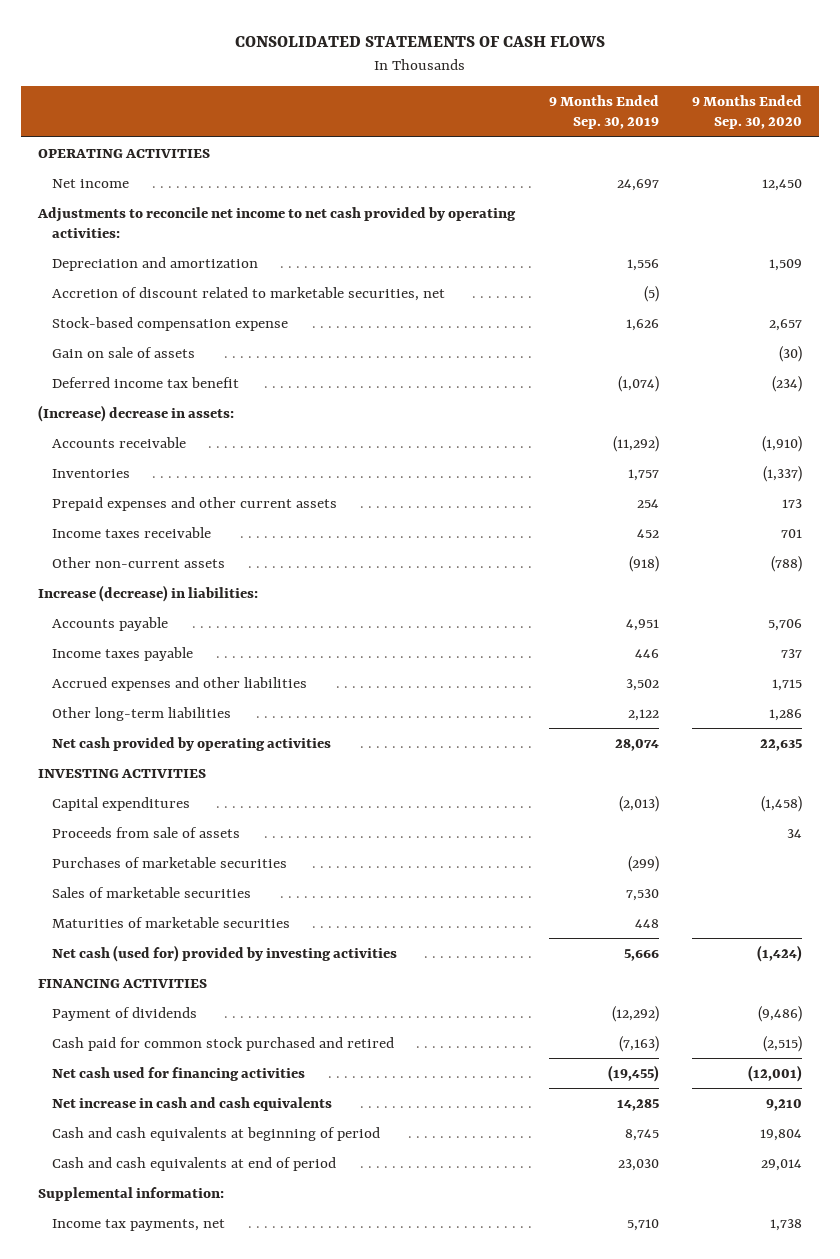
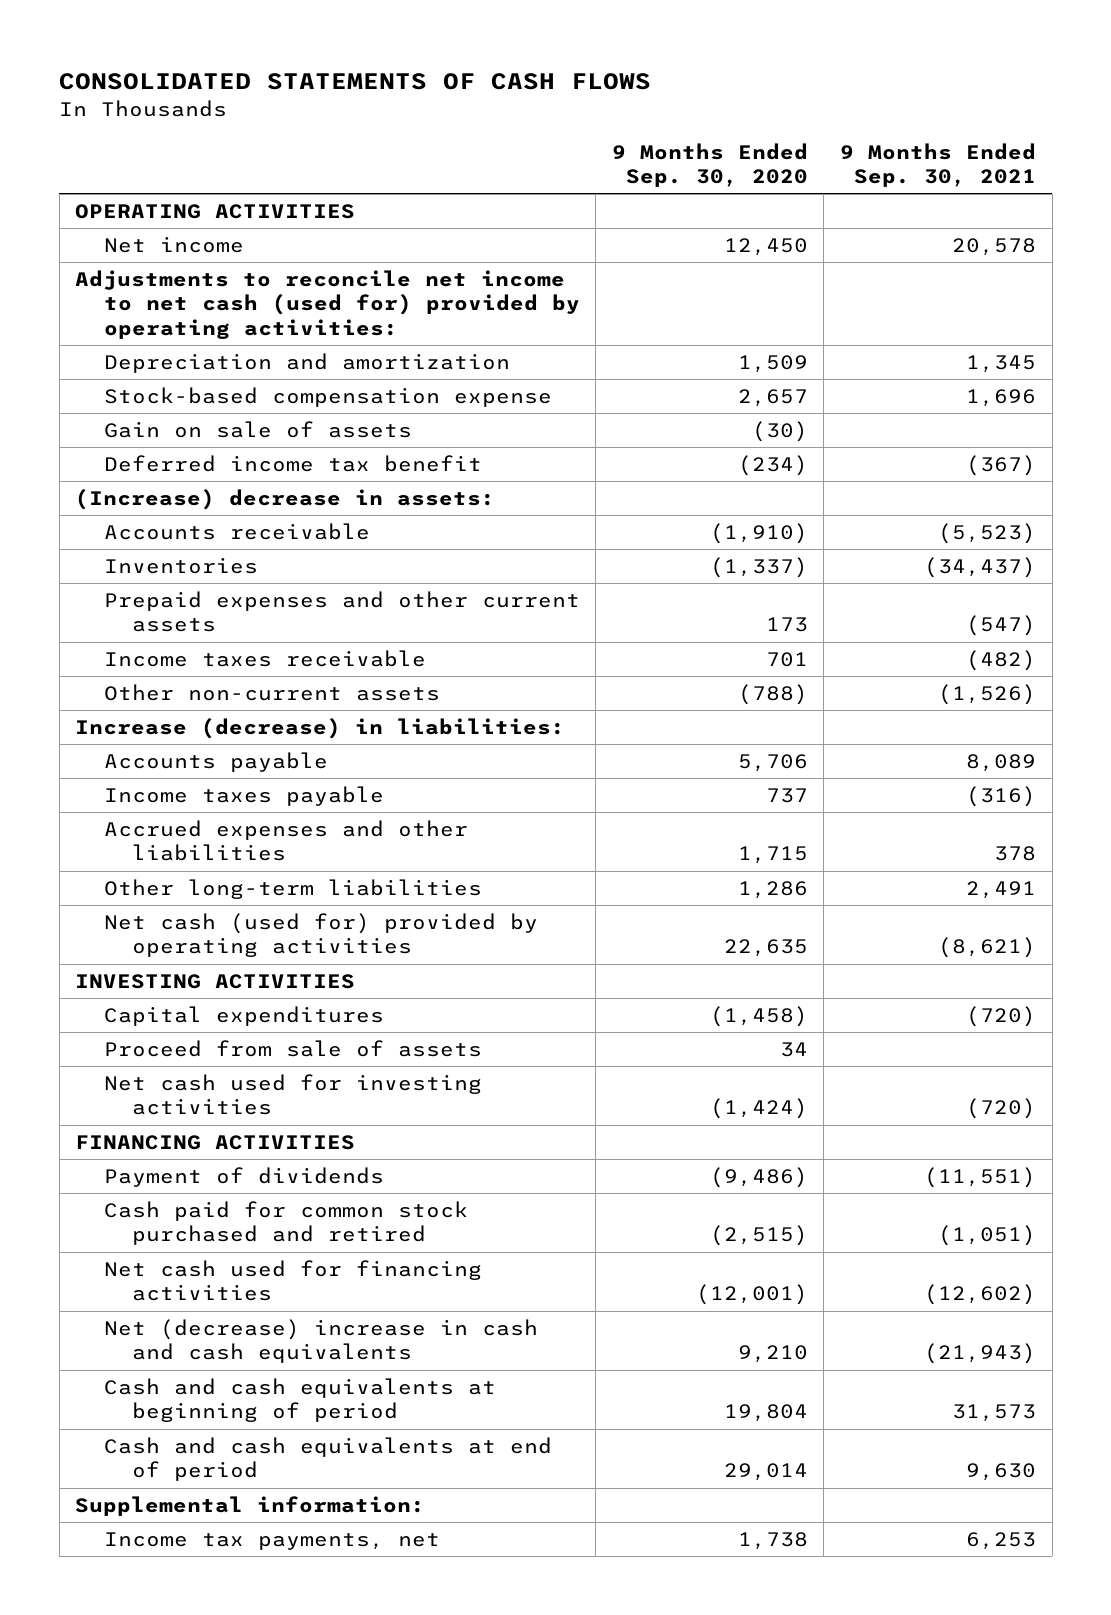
[548,95,659,130] 9 Months Ended Sep. 30, 2019 -> none
none -> [839,142,1036,188] 9 Months Ended Sep. 30, 2021
[37,206,517,239] Adjustments to reconcile net income to net cash provided by operating activities: -> [75,269,580,339] Adjustments to reconcile net income to net cash (used for) provided by operating activities:
[52,286,446,301] Accretion of discount related to marketable securities, net -> none
[52,736,332,751] Net cash provided by operating activities -> [103,912,538,958] Net cash (used for) provided by operating activities
[52,856,288,868] Purchases of marketable securities -> none
[52,886,252,898] Sales of marketable securities -> none
[52,916,291,928] Maturities of marketable securities -> none
[52,826,241,838] Proceeds from sale of assets -> [103,1039,482,1057] Proceed from sale of assets
[52,944,398,962] Net cash (used for) provided by investing activities -> [103,1073,482,1116] Net cash used for investing activities
[52,1096,333,1111] Net increase in cash and cash equivalents -> [103,1318,538,1364] Net (decrease) increase in cash and cash equivalents

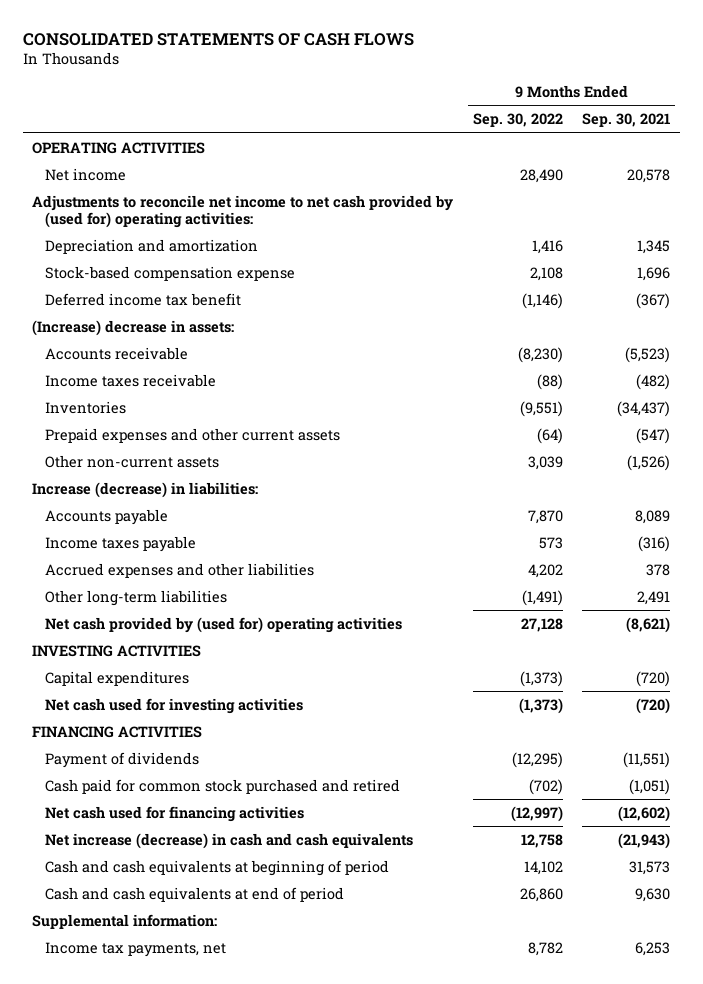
[611,142,808,188] 9 Months Ended Sep. 30, 2020 -> none
none -> [472,113,563,128] Sep. 30, 2022
[75,269,580,339] Adjustments to reconcile net income to net cash (used for) provided by operating activities: -> [32,194,454,228] Adjustments to reconcile net income to net cash provided by (used for) operating activities:
[103,420,412,438] Gain on sale of assets -> none
[103,649,426,667] Income taxes receivable -> [44,373,216,387] Income taxes receivable
[103,912,538,958] Net cash (used for) provided by operating activities -> [44,616,402,633] Net cash provided by (used for) operating activities
[103,1039,482,1057] Proceed from sale of assets -> none
[103,1318,538,1364] Net (decrease) increase in cash and cash equivalents -> [44,832,413,849] Net increase (decrease) in cash and cash equivalents

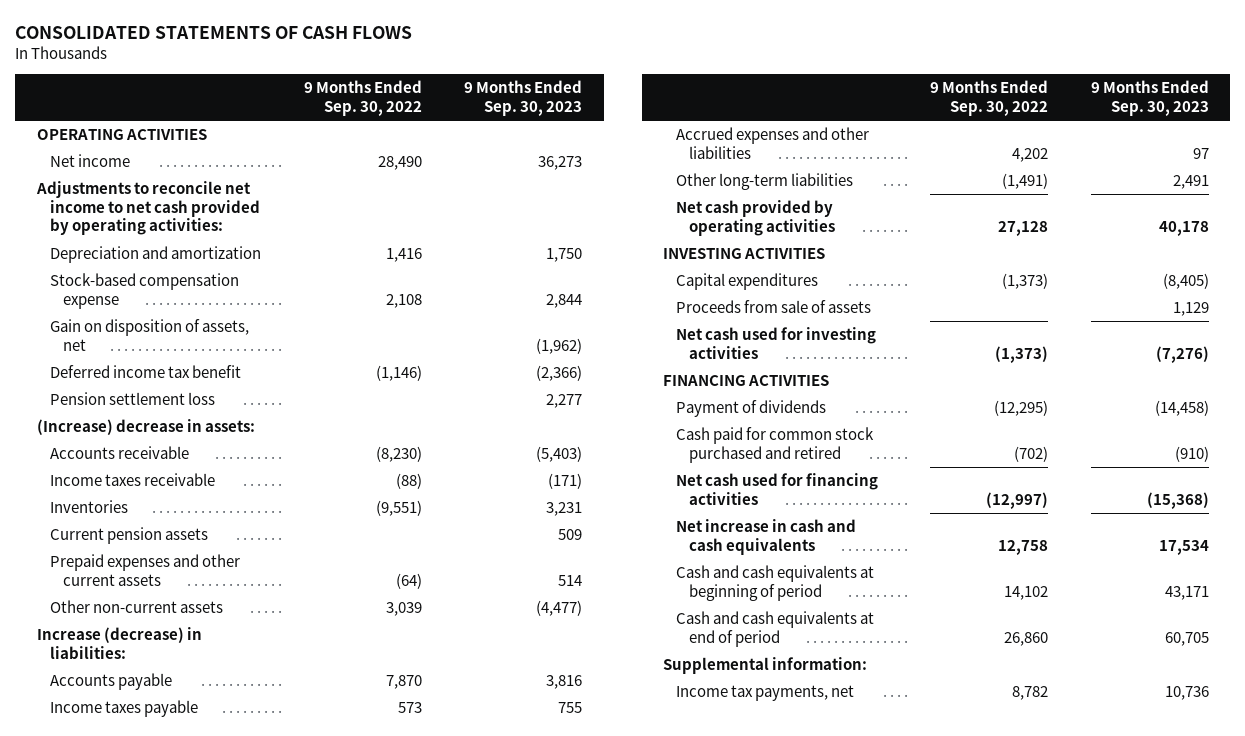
[582,113,671,128] Sep. 30, 2021 -> none
none -> [464,80,583,117] 9 Months Ended Sep. 30, 2023
[32,194,454,228] Adjustments to reconcile net income to net cash provided by (used for) operating activities: -> [35,181,260,236] Adjustments to reconcile net income to net cash provided by operating activities:
none -> [49,319,249,351] Gain on disposition of assets, net
none -> [49,392,215,406] Pension settlement loss
none -> [49,527,208,545] Current pension assets
[44,616,402,633] Net cash provided by (used for) operating activities -> [675,200,835,236] Net cash provided by operating activities
none -> [675,300,871,314] Proceeds from sale of assets
[44,832,413,849] Net increase (decrease) in cash and cash equivalents -> [675,519,856,555] Net increase in cash and cash equivalents

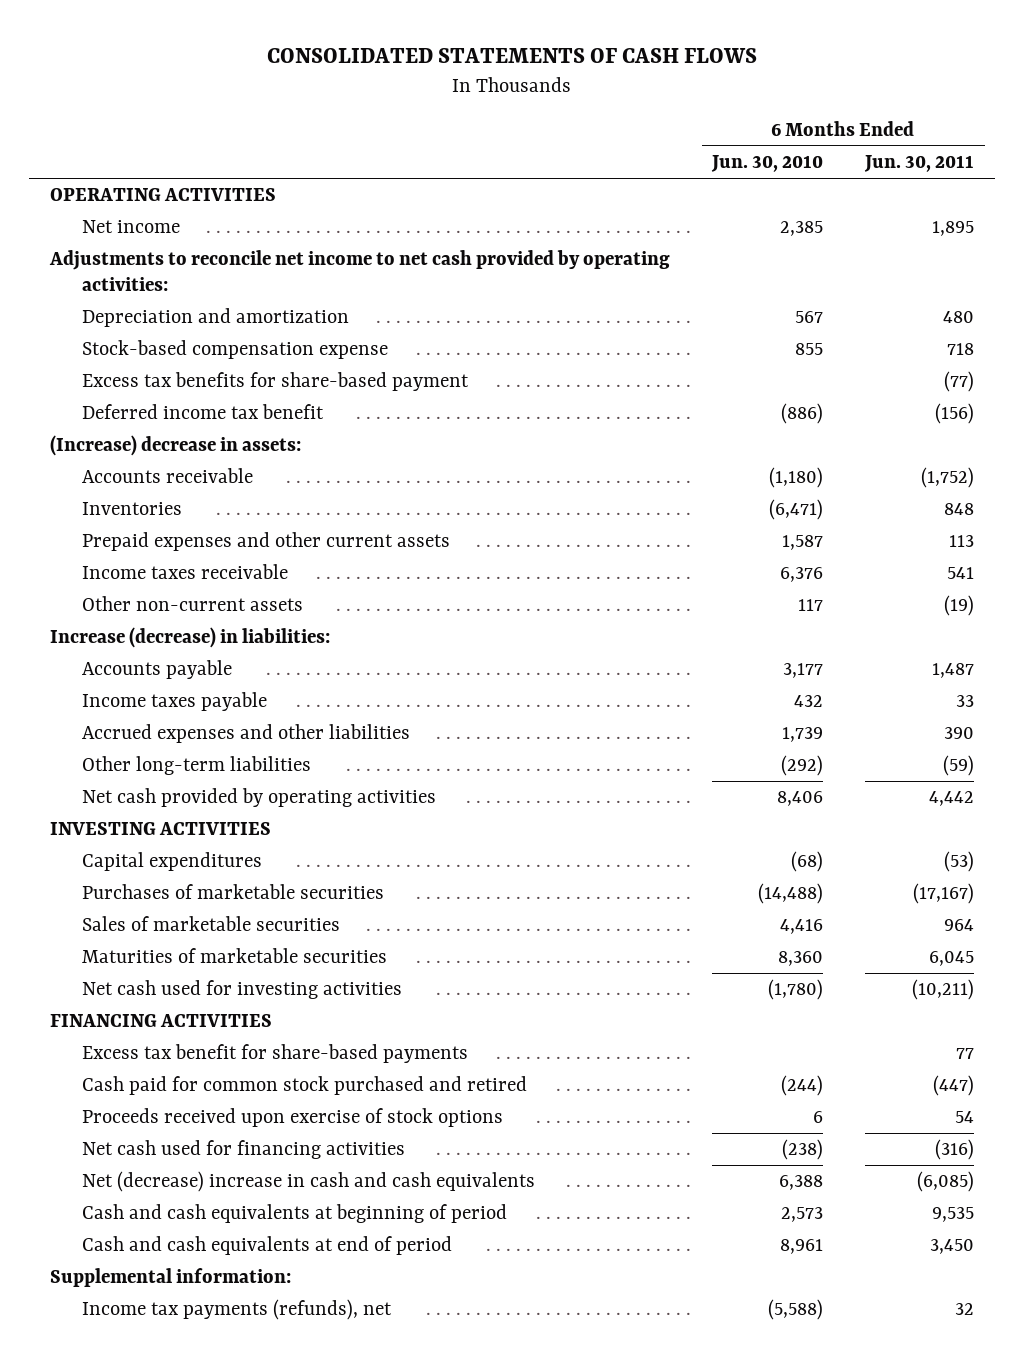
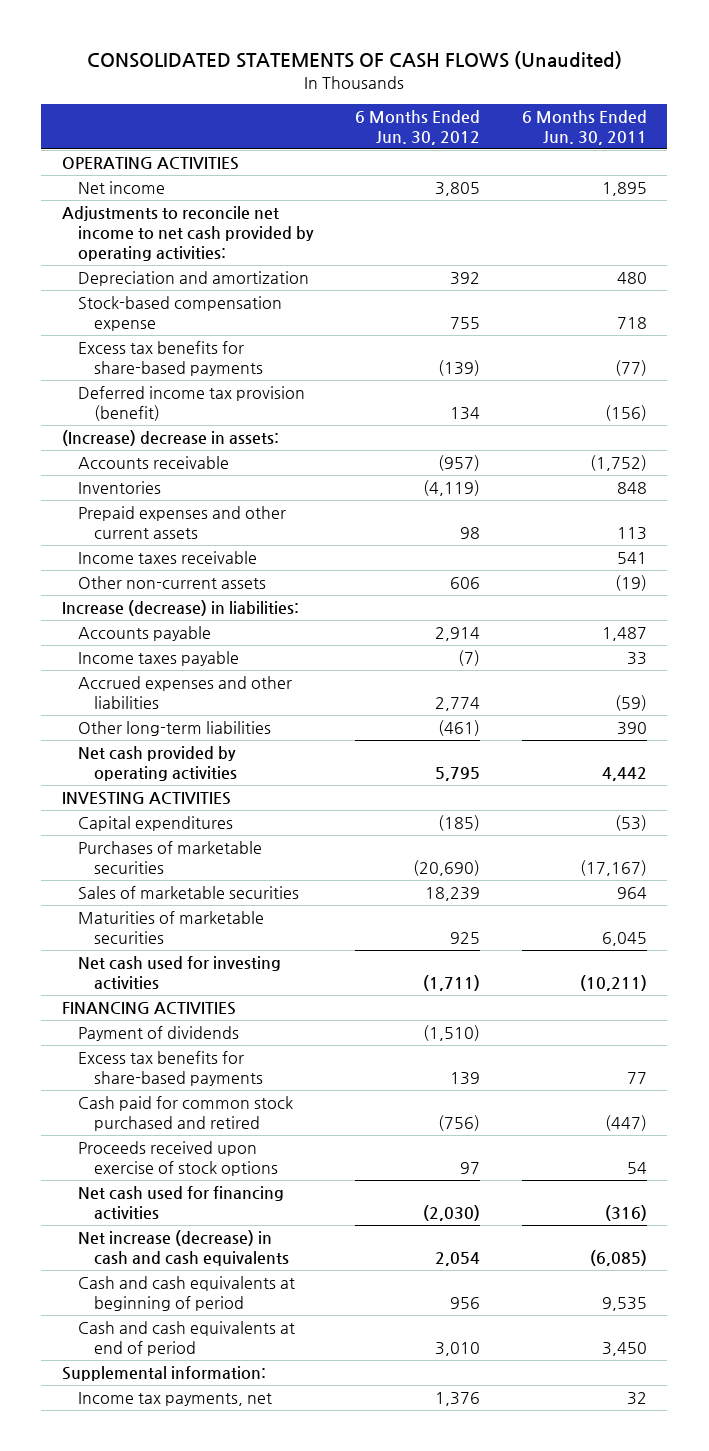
[267,47,758,63] CONSOLIDATED STATEMENTS OF CASH FLOWS -> [87,51,623,70] CONSOLIDATED STATEMENTS OF CASH FLOWS (Unaudited)
[711,155,824,173] Jun. 30, 2010 -> none
none -> [354,109,480,145] 6 Months Ended Jun. 30, 2012
[81,372,469,392] Excess tax benefits for share-based payment -> [77,341,263,377] Excess tax benefits for share-based payments
[81,404,324,420] Deferred income tax benefit -> [77,386,305,422] Deferred income tax provision (benefit)
[944,727,975,740] 390 -> [614,695,647,712] (59)
[943,755,975,777] (59) -> [616,722,647,736] 390
none -> [77,1026,239,1042] Payment of dividends
[81,1044,468,1064] Excess tax benefit for share-based payments -> [77,1051,263,1087] Excess tax benefits for share-based payments
[81,1171,535,1193] Net (decrease) increase in cash and cash equivalents -> [77,1230,289,1267] Net increase (decrease) in cash and cash equivalents
[81,1299,392,1321] Income tax payments (refunds), net -> [77,1392,272,1407] Income tax payments, net

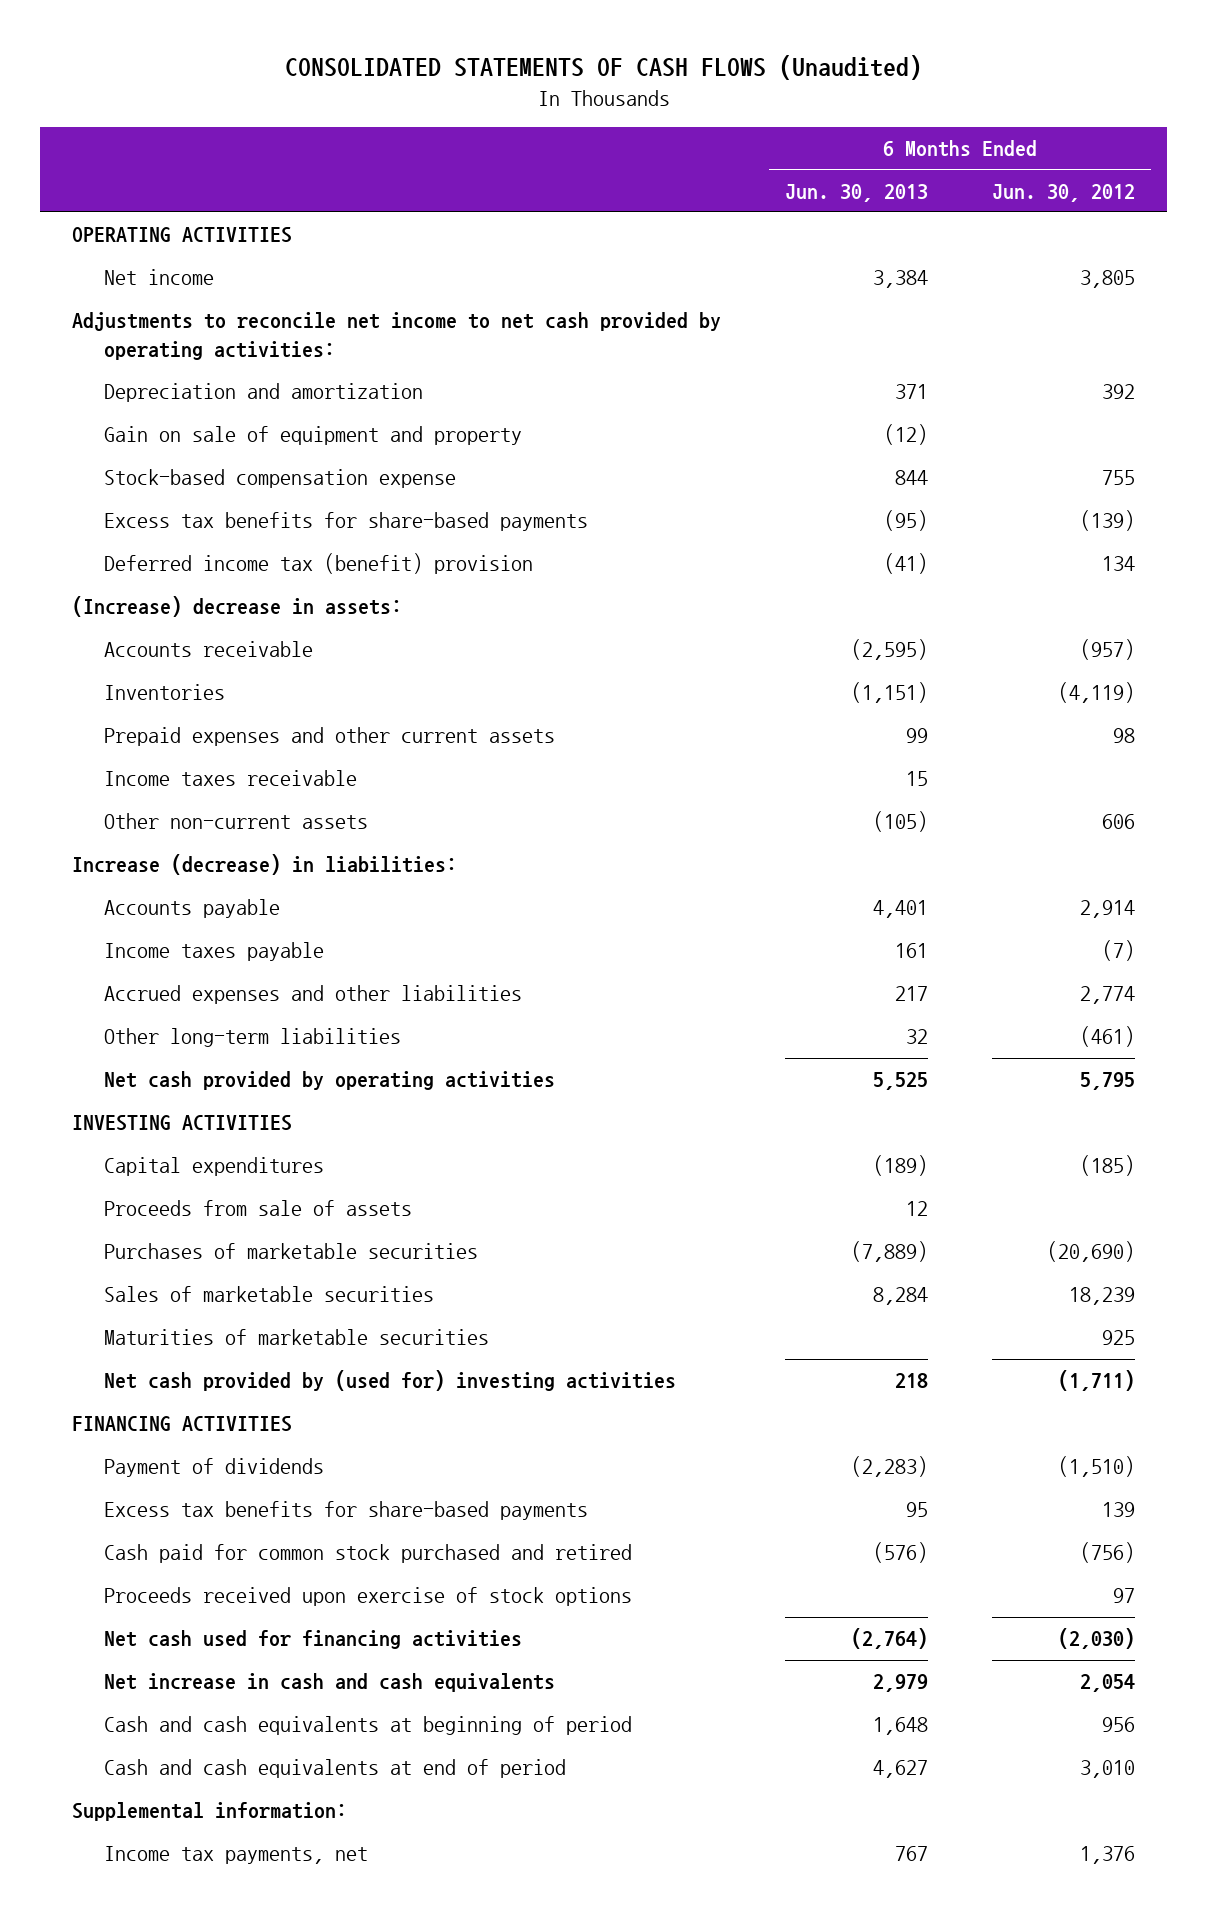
[521,109,647,145] 6 Months Ended Jun. 30, 2011 -> none
none -> [785,183,929,202] Jun. 30, 2013
none -> [104,426,523,446] Gain on sale of equipment and property
[77,386,305,422] Deferred income tax provision (benefit) -> [104,553,534,575] Deferred income tax (benefit) provision
none -> [104,1200,413,1217] Proceeds from sale of assets
[77,956,281,991] Net cash used for investing activities -> [104,1370,677,1392] Net cash provided by (used for) investing activities
[77,1230,289,1267] Net increase (decrease) in cash and cash equivalents -> [104,1673,556,1693] Net increase in cash and cash equivalents

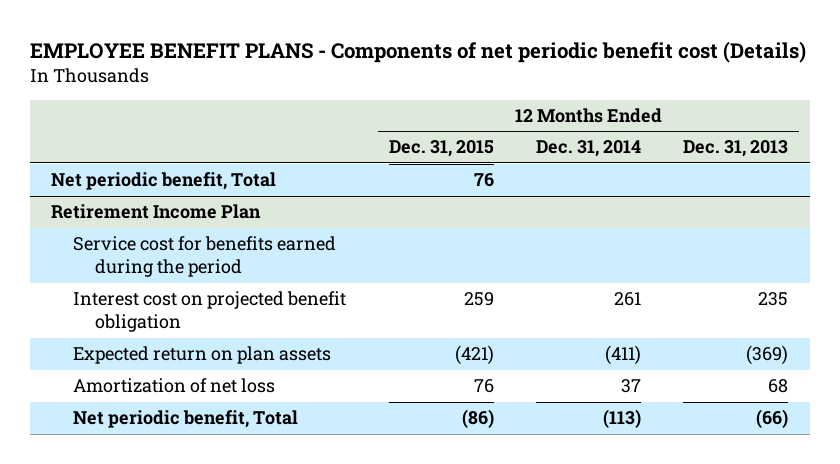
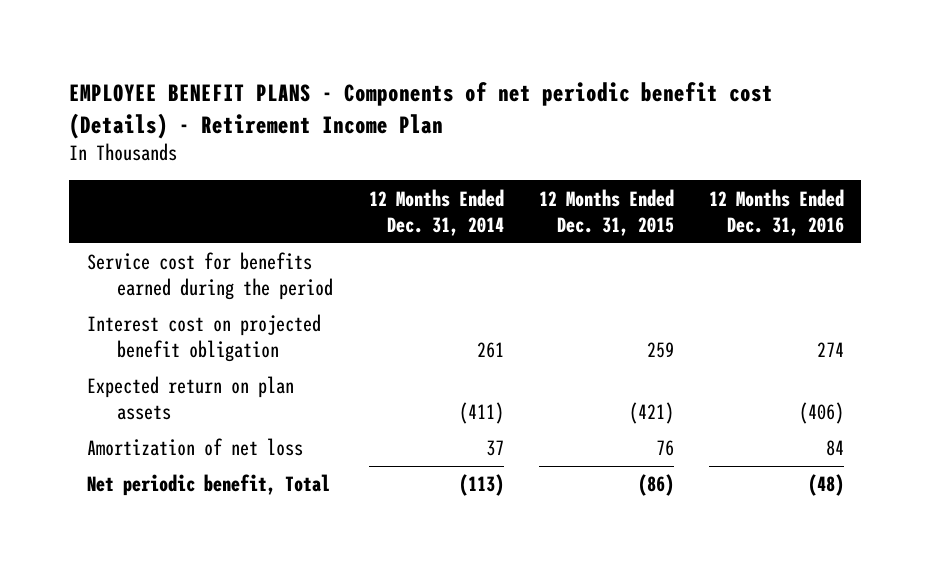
[30,40,807,63] EMPLOYEE BENEFIT PLANS - Components of net periodic benefit cost (Details) -> [69,81,774,139] EMPLOYEE BENEFIT PLANS - Components of net periodic benefit cost (Details) - Retirement Income Plan
[683,140,789,158] Dec. 31, 2013 -> none
none -> [708,188,844,236] 12 Months Ended Dec. 31, 2016
[51,172,277,191] Net periodic benefit, Total -> none
[51,204,262,220] Retirement Income Plan -> none

